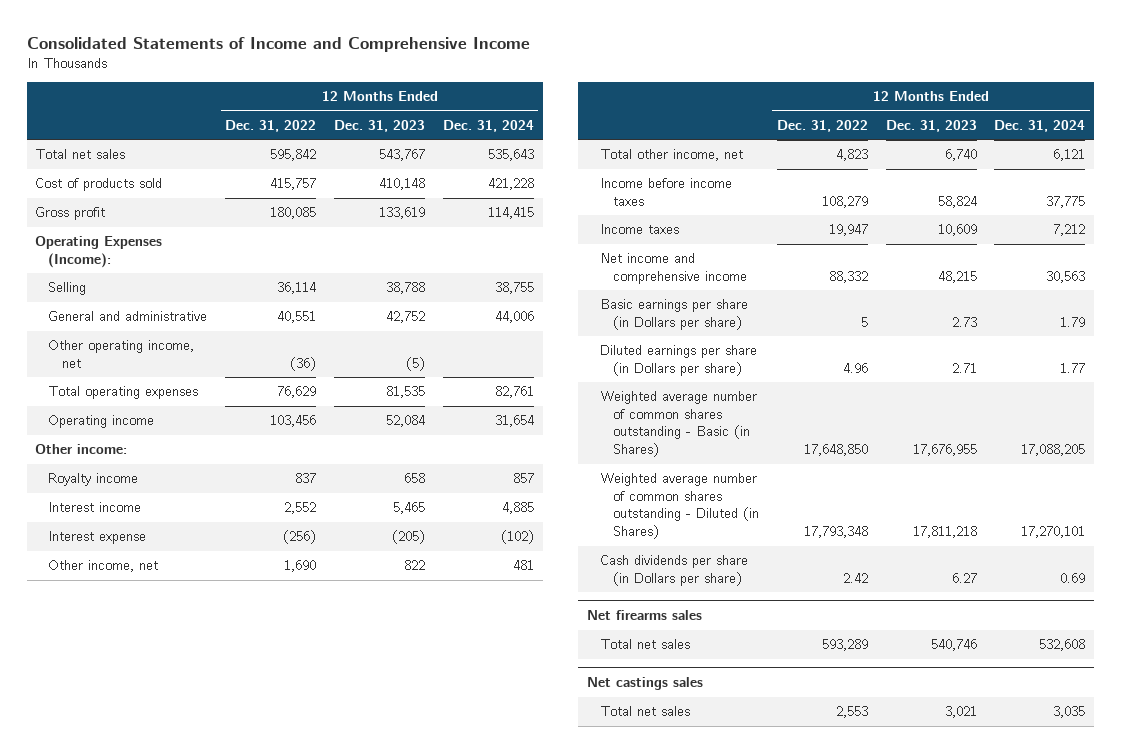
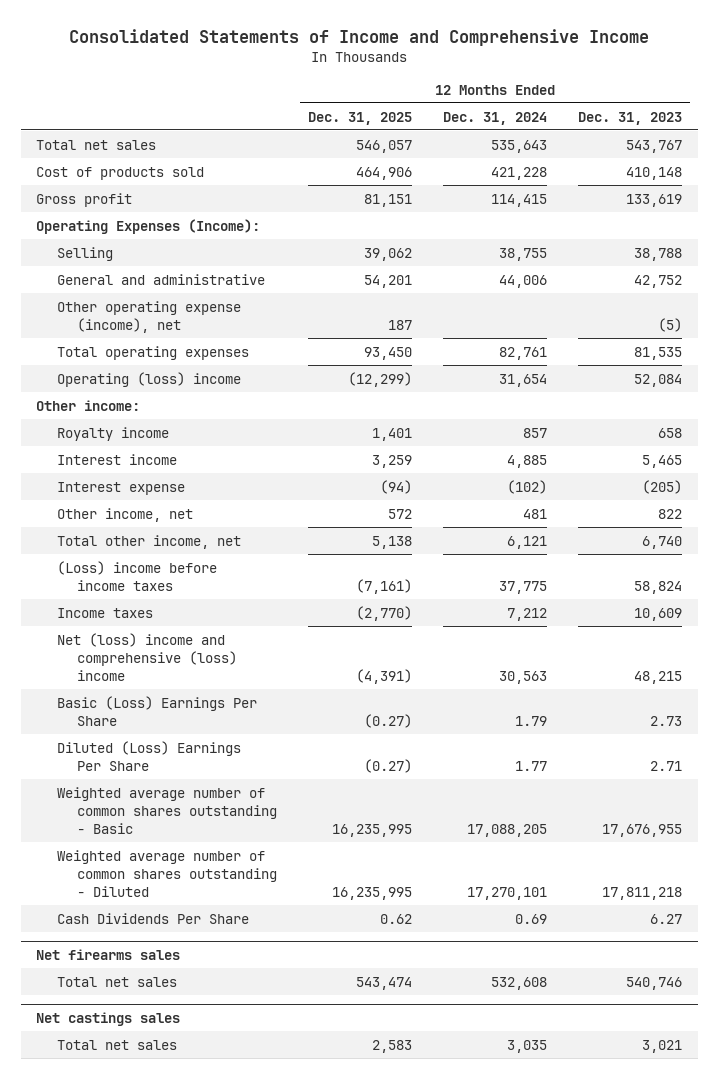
[225,119,317,132] Dec. 31, 2022 -> none
none -> [307,111,412,125] Dec. 31, 2025
[48,340,195,368] Other operating income, net -> [56,300,241,333] Other operating expense (income), net
[48,415,155,429] Operating income -> [56,371,241,387] Operating (loss) income
[600,178,733,206] Income before income taxes -> [56,560,217,591] (Loss) income before income taxes
[600,253,748,284] Net income and comprehensive income -> [56,632,237,681] Net (loss) income and comprehensive (loss) income
[600,299,749,330] Basic earnings per share (in Dollars per share) -> [56,695,257,726] Basic (Loss) Earnings Per Share
[600,345,758,376] Diluted earnings per share (in Dollars per share) -> [56,740,241,771] Diluted (Loss) Earnings Per Share
[600,391,758,458] Weighted average number of common shares outstanding - Basic (in Shares) -> [56,786,277,834] Weighted average number of common shares outstanding - Basic
[600,473,760,540] Weighted average number of common shares outstanding - Diluted (in Shares) -> [56,849,277,897] Weighted average number of common shares outstanding - Diluted
[600,555,749,586] Cash dividends per share (in Dollars per share) -> [56,912,249,924] Cash Dividends Per Share

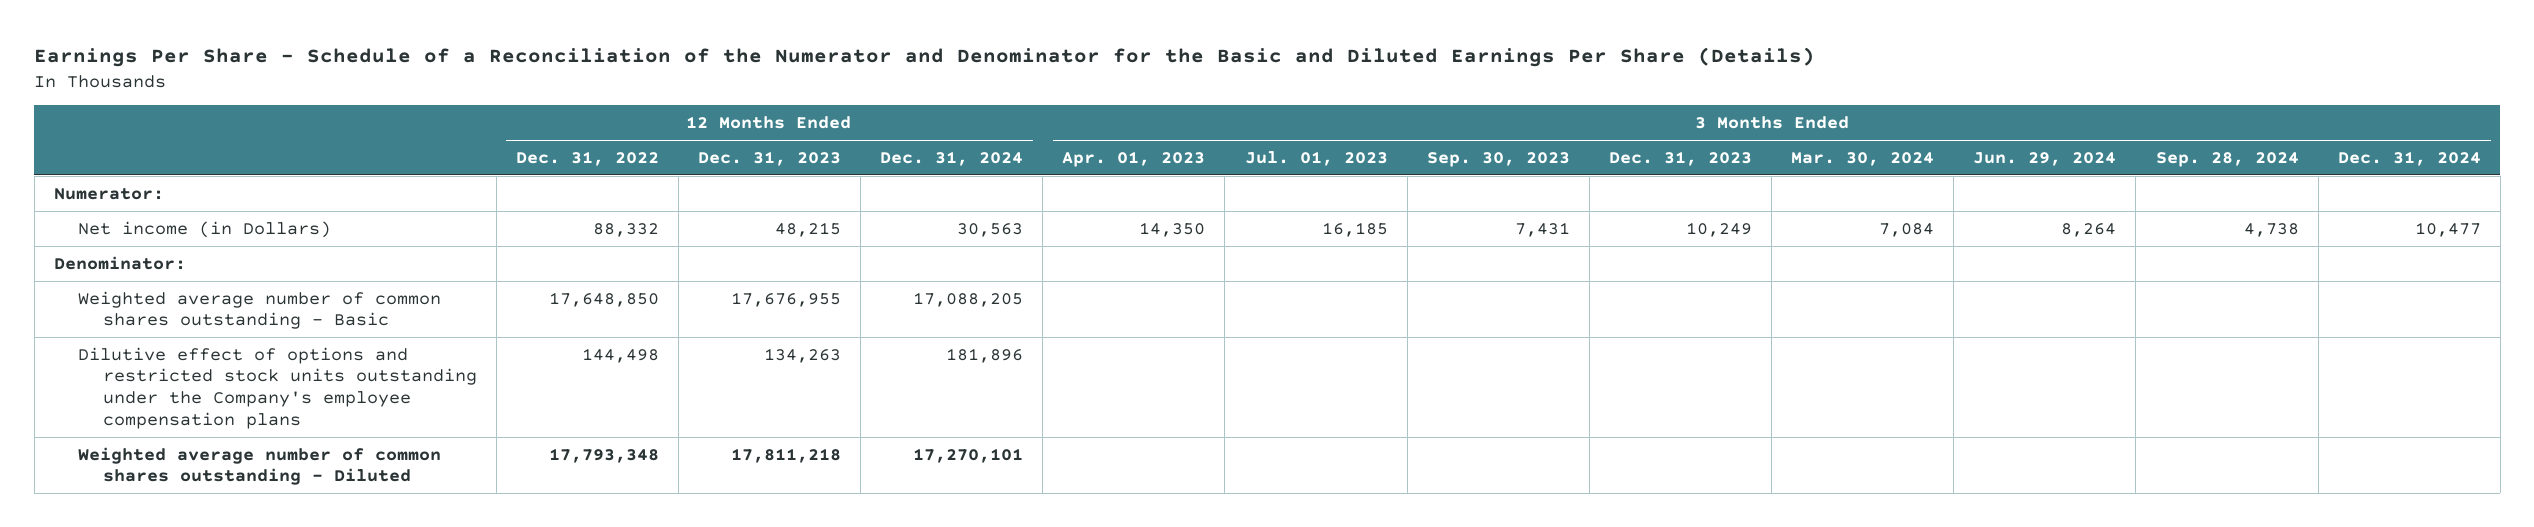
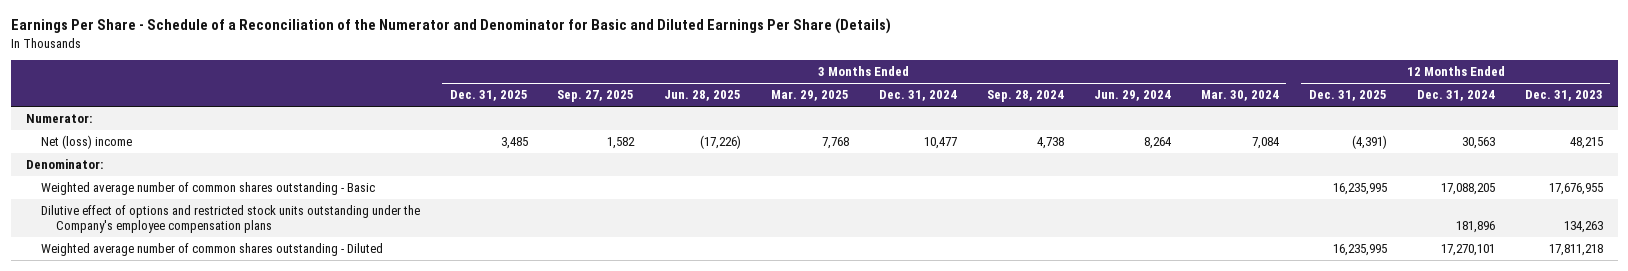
[34,47,1816,68] Earnings Per Share - Schedule of a Reconciliation of the Numerator and Denominator for the Basic and Diluted Earnings Per Share (Details) -> [10,18,891,35] Earnings Per Share - Schedule of a Reconciliation of the Numerator and Denominator for Basic and Diluted Earnings Per Share (Details)
[515,150,659,166] Dec. 31, 2022 -> none
[1062,150,1206,167] Apr. 01, 2023 -> none
[1244,150,1388,166] Jul. 01, 2023 -> none
[1426,151,1570,167] Sep. 30, 2023 -> none
[1608,150,1752,166] Dec. 31, 2023 -> none
none -> [449,90,528,102] Dec. 31, 2025
none -> [557,90,635,103] Sep. 27, 2025
none -> [664,90,742,102] Jun. 28, 2025
none -> [771,90,850,102] Mar. 29, 2025
none -> [1308,90,1387,102] Dec. 31, 2025
[78,220,332,238] Net income (in Dollars) -> [40,134,132,149] Net (loss) income

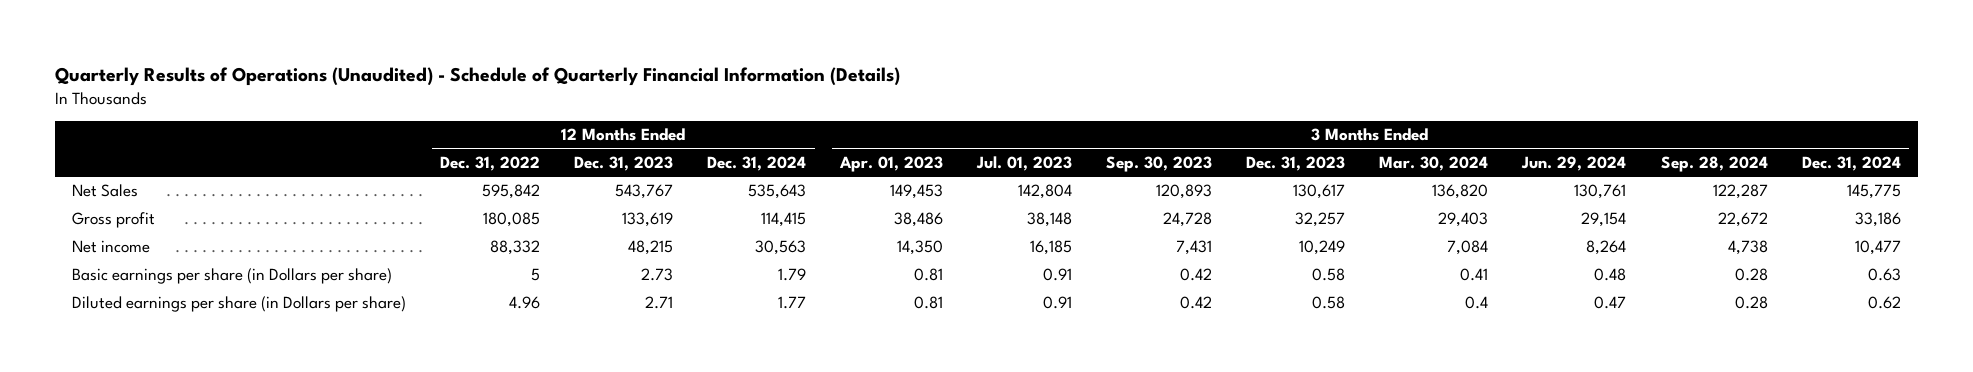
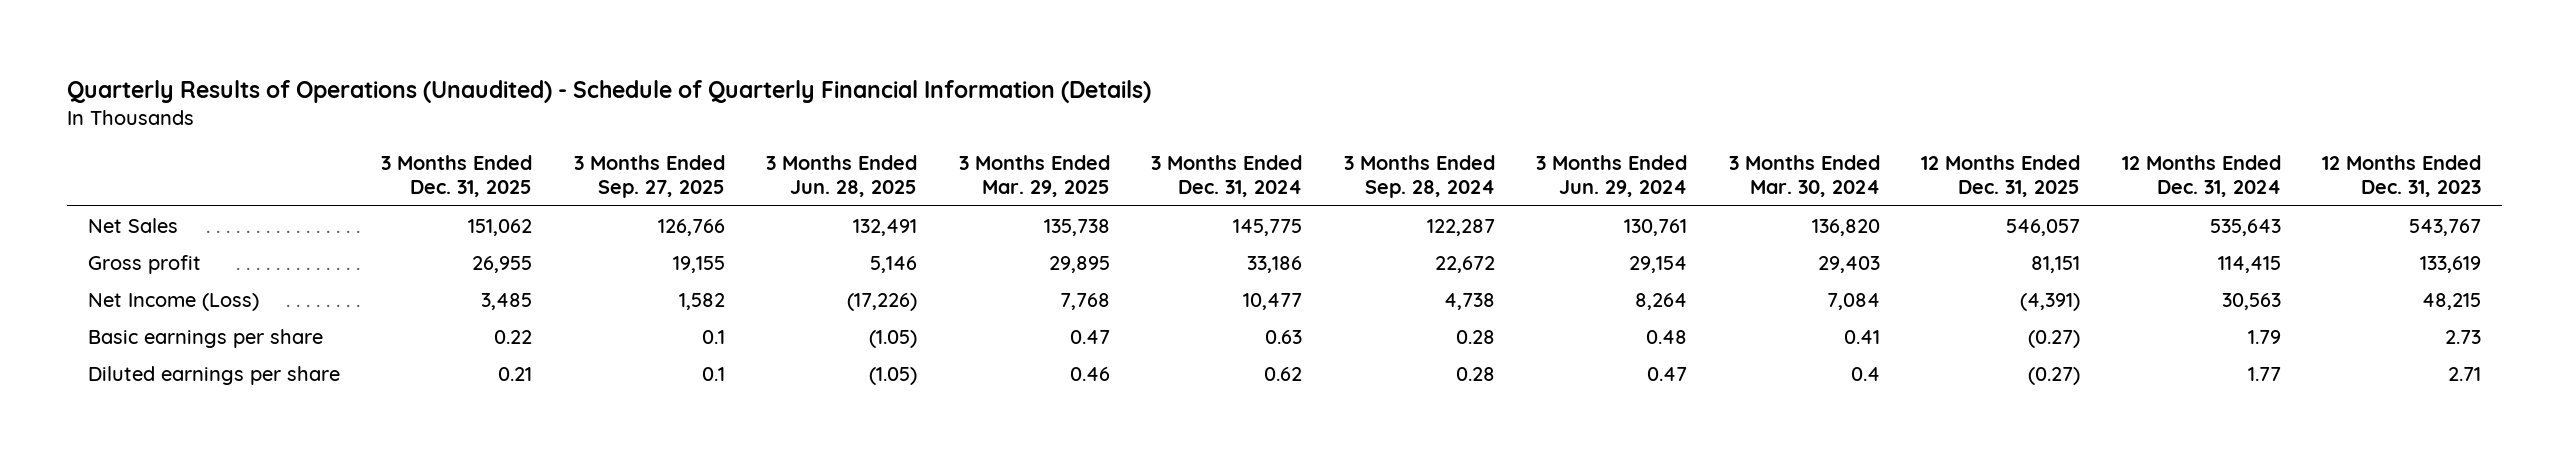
[440,156,541,172] Dec. 31, 2022 -> none
[839,156,944,173] Apr. 01, 2023 -> none
[976,156,1073,172] Jul. 01, 2023 -> none
[1106,156,1213,173] Sep. 30, 2023 -> none
[1246,156,1346,172] Dec. 31, 2023 -> none
none -> [381,155,533,198] 3 Months Ended Dec. 31, 2025
none -> [573,155,725,199] 3 Months Ended Sep. 27, 2025
none -> [766,155,918,198] 3 Months Ended Jun. 28, 2025
none -> [958,155,1110,198] 3 Months Ended Mar. 29, 2025
none -> [1921,155,2081,198] 12 Months Ended Dec. 31, 2025
[72,240,151,254] Net income -> [87,292,259,311] Net Income (Loss)
[72,268,393,285] Basic earnings per share (in Dollars per share) -> [87,328,323,348] Basic earnings per share
[72,296,407,313] Diluted earnings per share (in Dollars per share) -> [87,365,340,385] Diluted earnings per share

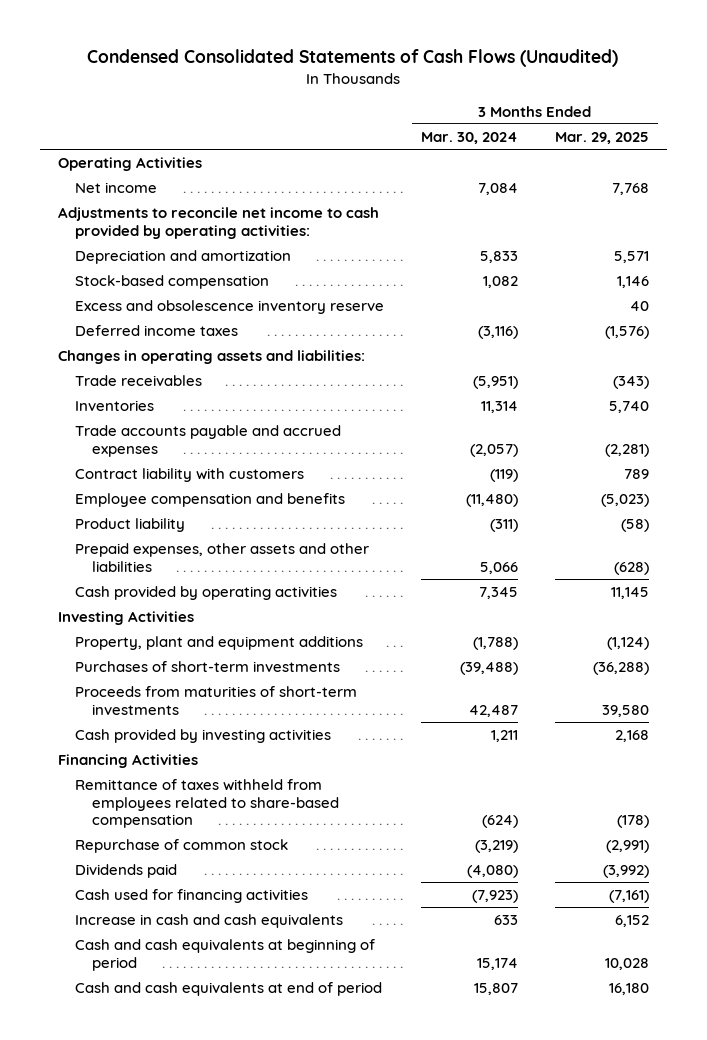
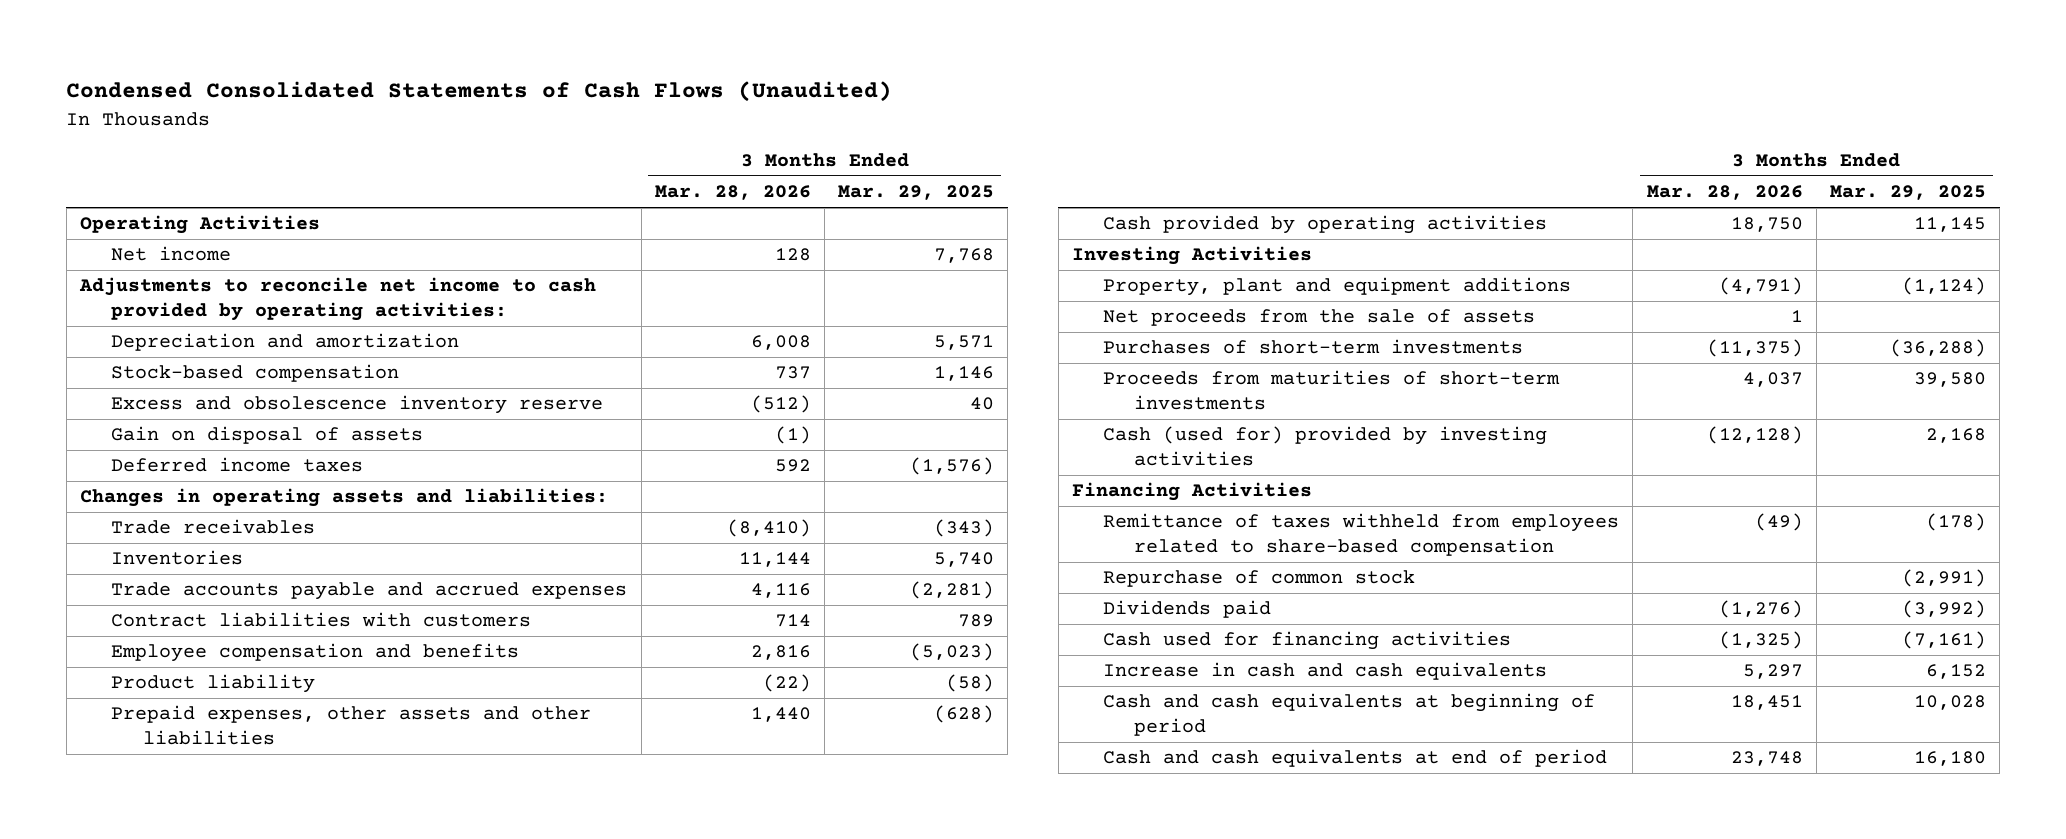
[420,131,518,144] Mar. 30, 2024 -> none
none -> [654,185,811,201] Mar. 28, 2026
none -> [111,426,424,445] Gain on disposal of assets
[75,467,305,482] Contract liability with customers -> [111,612,532,628] Contract liabilities with customers
none -> [1103,309,1536,327] Net proceeds from the sale of assets
[75,728,332,743] Cash provided by investing activities -> [1103,426,1548,467] Cash (used for) provided by investing activities

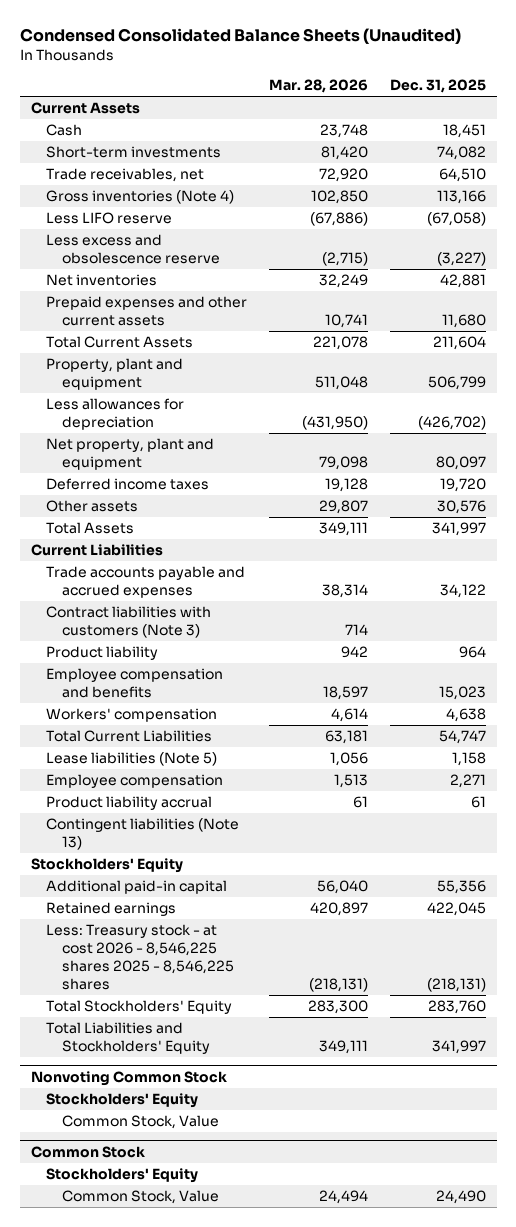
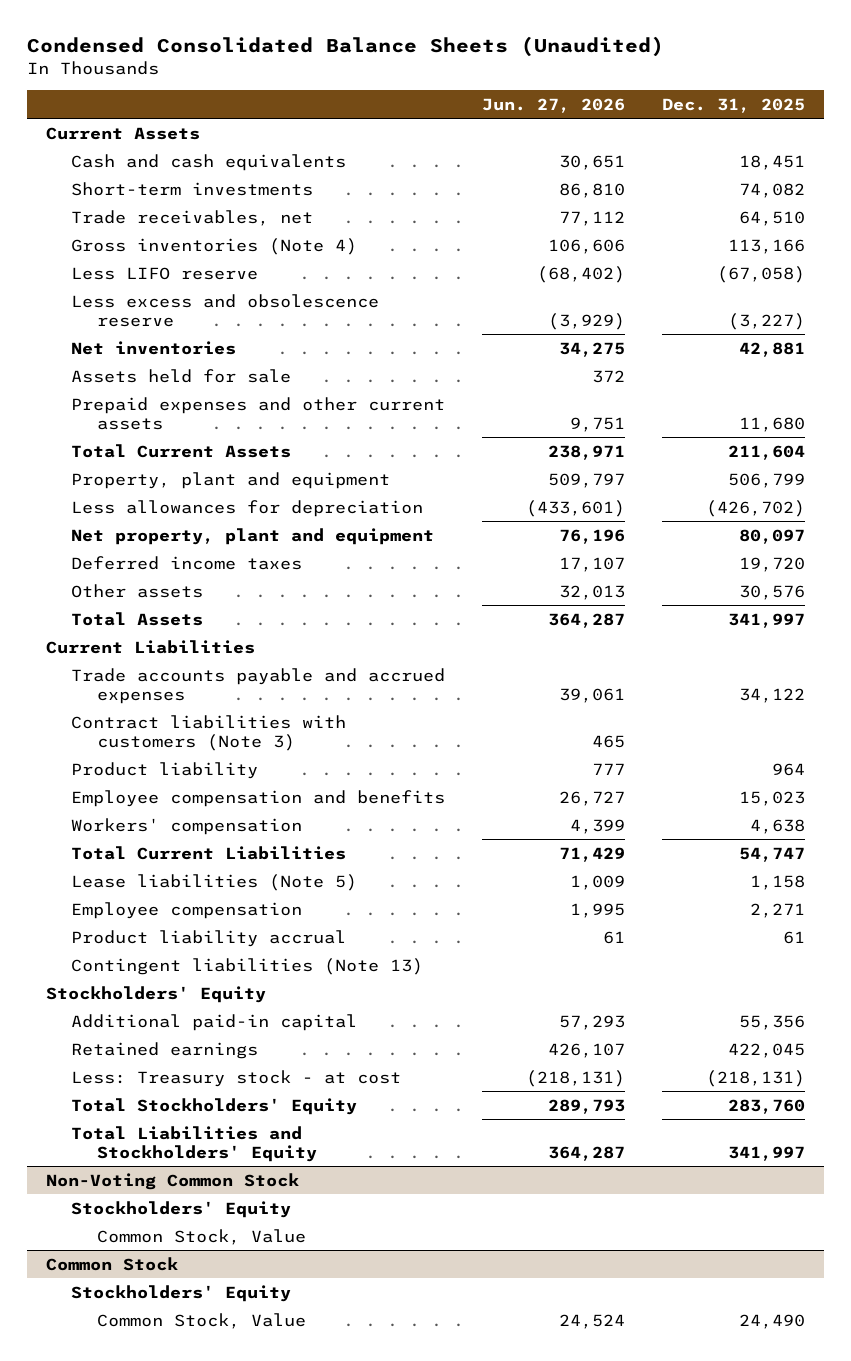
[268,78,368,93] Mar. 28, 2026 -> none
none -> [482,97,626,113] Jun. 27, 2026
[46,124,83,137] Cash -> [71,153,347,171] Cash and cash equivalents
none -> [71,368,292,383] Assets held for sale
[46,924,234,990] Less: Treasury stock - at cost 2026 - 8,546,225 shares 2025 - 8,546,225 shares -> [71,1069,402,1087] Less: Treasury stock - at cost
[30,1071,227,1087] Nonvoting Common Stock -> [45,1172,299,1190] Non-Voting Common Stock

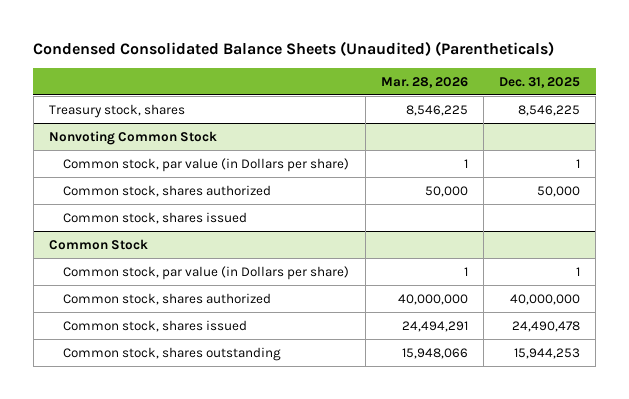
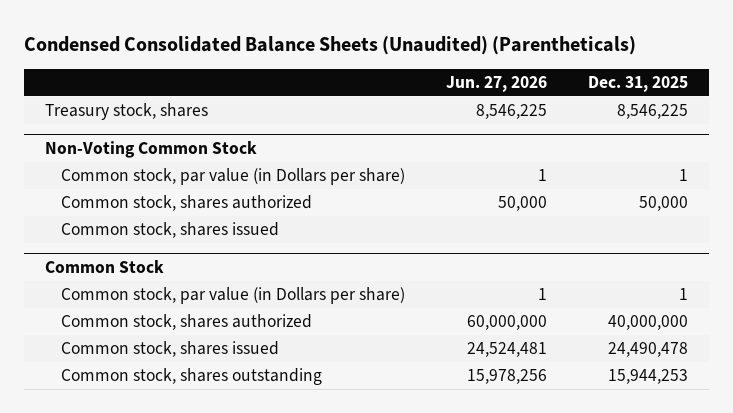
[380,76,468,88] Mar. 28, 2026 -> none
none -> [445,76,547,93] Jun. 27, 2026
[48,130,217,145] Nonvoting Common Stock -> [44,141,257,159] Non-Voting Common Stock

